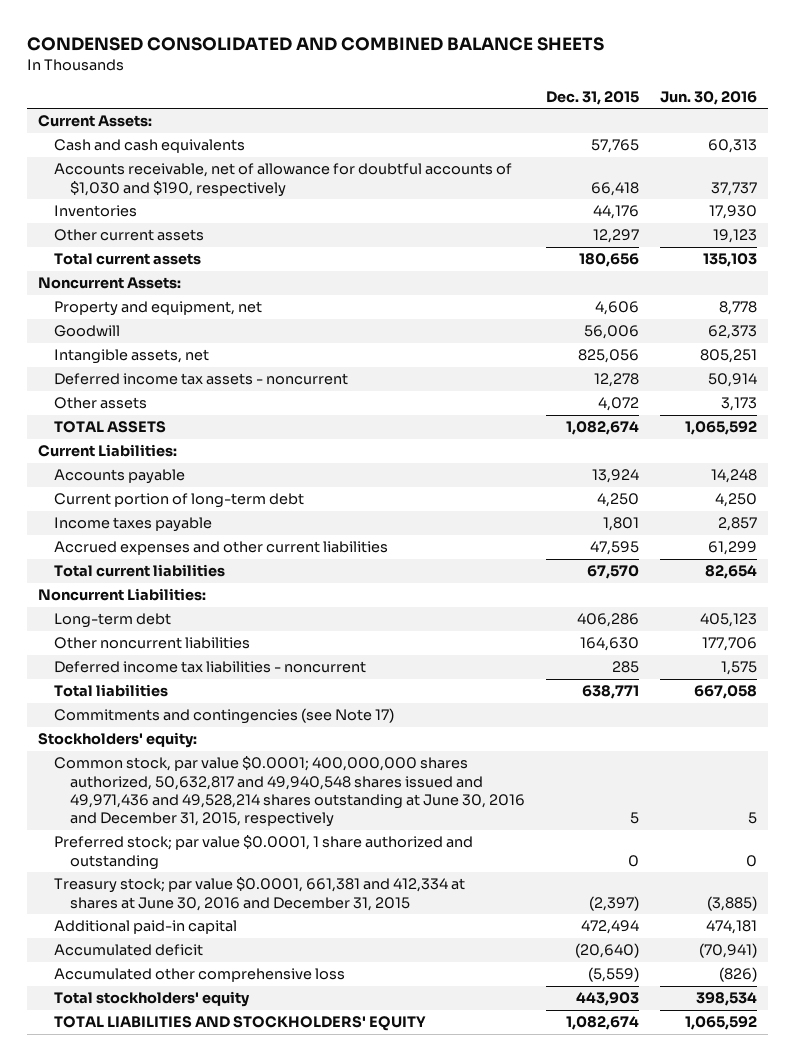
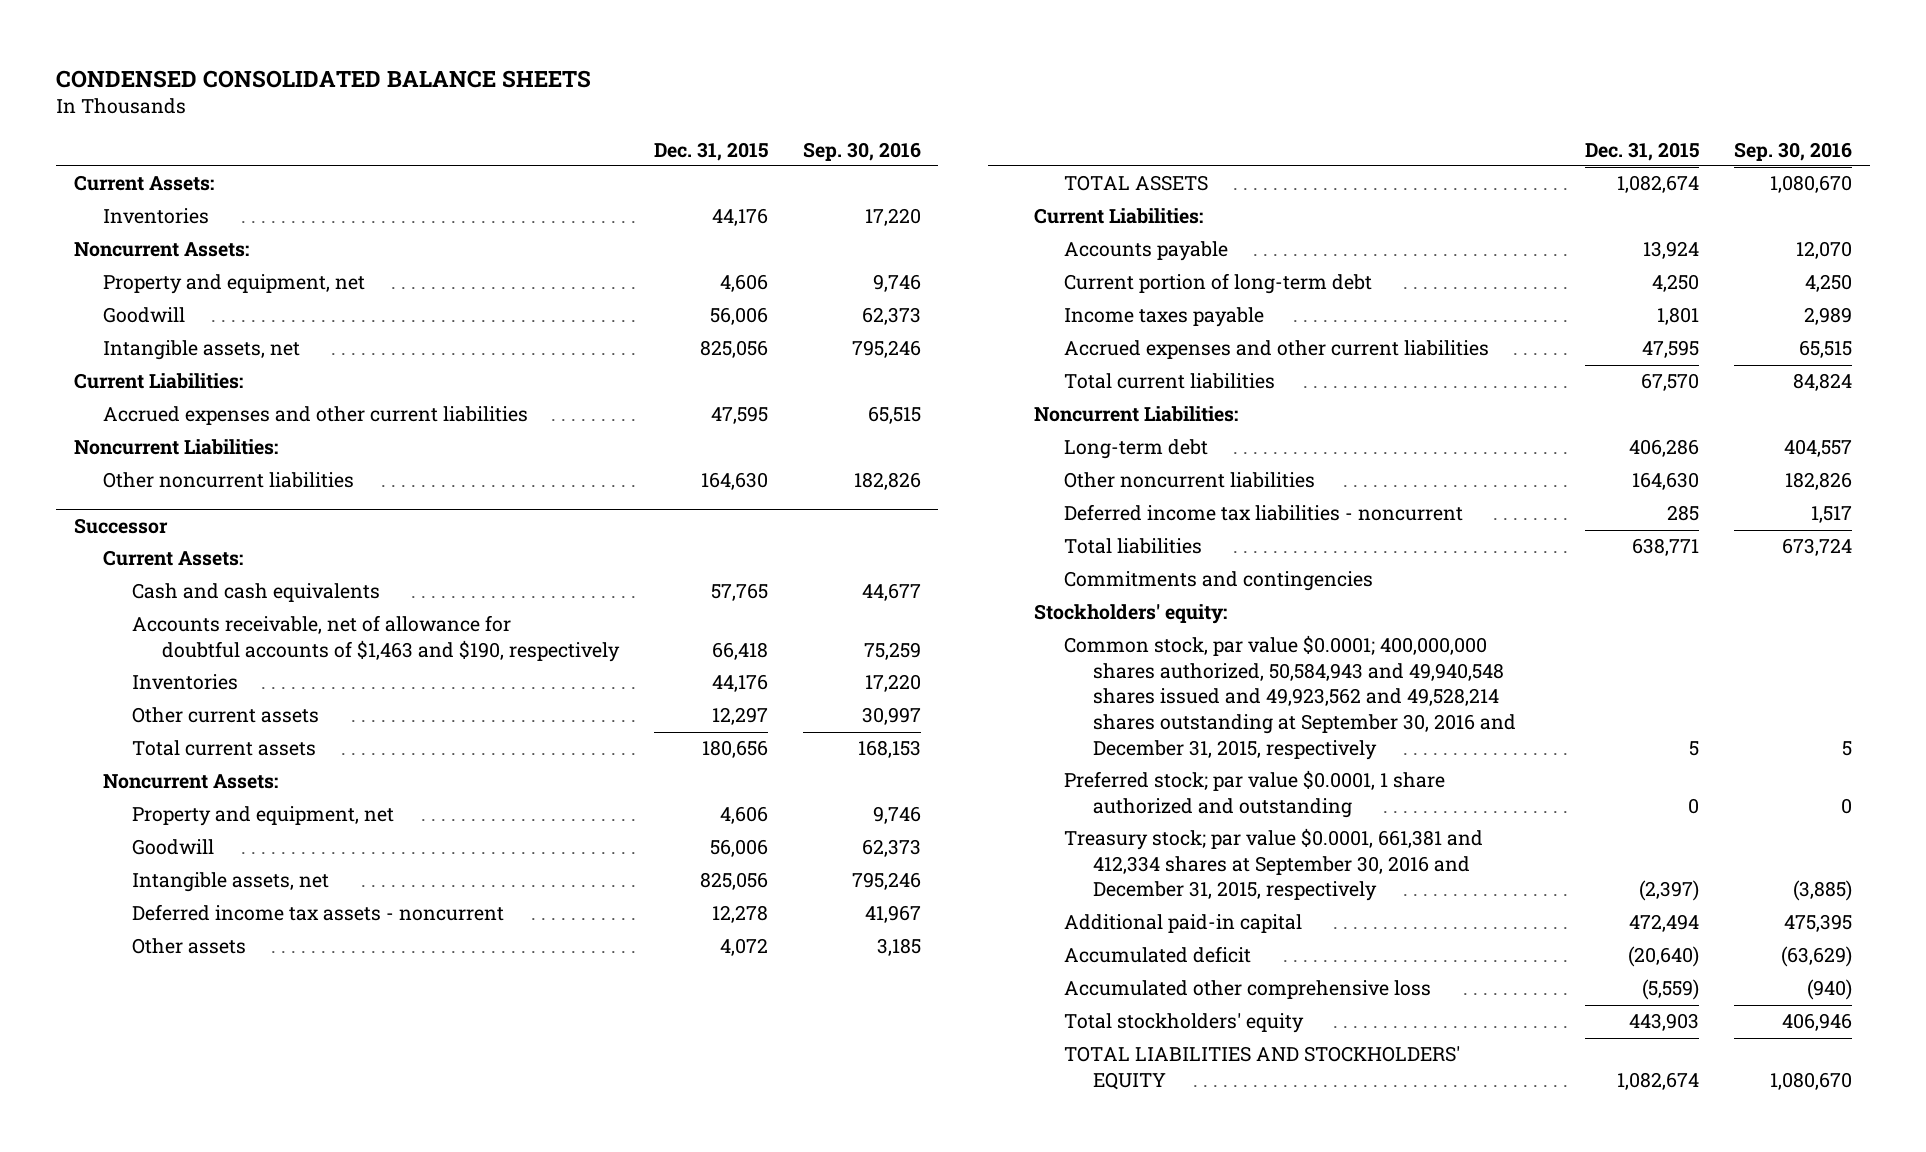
[27,37,605,52] CONDENSED CONSOLIDATED AND COMBINED BALANCE SHEETS -> [56,69,592,88] CONDENSED CONSOLIDATED BALANCE SHEETS
[660,90,758,105] Jun. 30, 2016 -> none
none -> [802,141,921,161] Sep. 30, 2016
none -> [103,208,210,225] Inventories
none -> [73,242,249,258] Noncurrent Assets:
none -> [103,274,366,295] Property and equipment, net
none -> [103,307,186,324] Goodwill
none -> [103,340,301,361] Intangible assets, net
none -> [73,373,243,390] Current Liabilities:
none -> [103,406,529,426] Accrued expenses and other current liabilities
none -> [73,439,278,456] Noncurrent Liabilities:
none -> [103,472,355,489] Other noncurrent liabilities
none -> [73,518,168,535] Successor
none -> [103,550,244,567] Current Assets:
[53,163,512,197] Accounts receivable, net of allowance for doubtful accounts of $1,030 and $190, respectively -> [132,615,620,662] Accounts receivable, net of allowance for doubtful accounts of $1,463 and $190, respectively
[53,708,394,725] Commitments and contingencies (see Note 17) -> [1063,571,1373,592] Commitments and contingencies
[53,756,525,828] Common stock, par value $0.0001; 400,000,000 shares authorized, 50,632,817 and 49,940,548 shares issued and 49,971,436 and 49,528,214 shares outstanding at June 30, 2016 and December 31, 2015, respectively -> [1063,635,1516,760] Common stock, par value $0.0001; 400,000,000 shares authorized, 50,584,943 and 49,940,548 shares issued and 49,923,562 and 49,528,214 shares outstanding at September 30, 2016 and December 31, 2015, respectively
[53,877,465,911] Treasury stock; par value $0.0001, 661,381 and 412,334 at shares at June 30, 2016 and December 31, 2015 -> [1063,828,1483,902] Treasury stock; par value $0.0001, 661,381 and 412,334 shares at September 30, 2016 and December 31, 2015, respectively

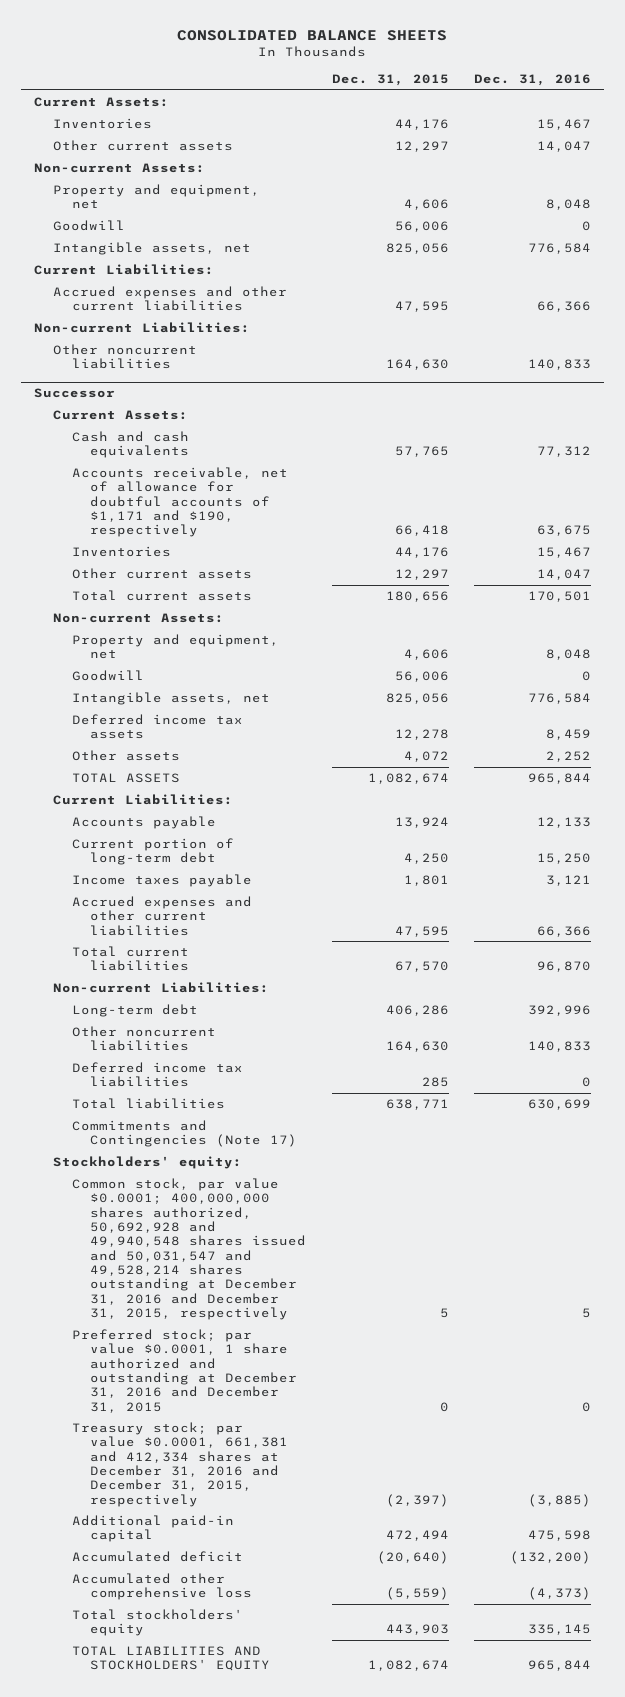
[56,69,592,88] CONDENSED CONSOLIDATED BALANCE SHEETS -> [177,29,448,41] CONSOLIDATED BALANCE SHEETS
[802,141,921,161] Sep. 30, 2016 -> none
none -> [474,74,592,87] Dec. 31, 2016
none -> [52,140,233,152] Other current assets
[73,242,249,258] Noncurrent Assets: -> [33,163,205,174] Non-current Assets:
[73,439,278,456] Noncurrent Liabilities: -> [33,322,250,334] Non-current Liabilities:
[132,615,620,662] Accounts receivable, net of allowance for doubtful accounts of $1,463 and $190, respectively -> [71,467,288,538] Accounts receivable, net of allowance for doubtful accounts of $1,171 and $190, respectively
[103,774,279,790] Noncurrent Assets: -> [52,613,224,624] Non-current Assets:
[132,904,505,922] Deferred income tax assets - noncurrent -> [71,714,243,740] Deferred income tax assets
[1034,406,1239,423] Noncurrent Liabilities: -> [52,982,269,994] Non-current Liabilities:
[1063,504,1463,522] Deferred income tax liabilities - noncurrent -> [71,1062,243,1088] Deferred income tax liabilities
[1063,571,1373,592] Commitments and contingencies -> [71,1120,298,1148] Commitments and Contingencies (Note 17)
[1063,635,1516,760] Common stock, par value $0.0001; 400,000,000 shares authorized, 50,584,943 and 49,940,548 shares issued and 49,923,562 and 49,528,214 shares outstanding at September 30, 2016 and December 31, 2015, respectively -> [71,1178,307,1320] Common stock, par value $0.0001; 400,000,000 shares authorized, 50,692,928 and 49,940,548 shares issued and 50,031,547 and 49,528,214 shares outstanding at December 31, 2016 and December 31, 2015, respectively
[1063,770,1445,818] Preferred stock; par value $0.0001, 1 share authorized and outstanding -> [71,1329,298,1413] Preferred stock; par value $0.0001, 1 share authorized and outstanding at December 31, 2016 and December 31, 2015
[1063,828,1483,902] Treasury stock; par value $0.0001, 661,381 and 412,334 shares at September 30, 2016 and December 31, 2015, respectively -> [71,1422,289,1507] Treasury stock; par value $0.0001, 661,381 and 412,334 shares at December 31, 2016 and December 31, 2015, respectively

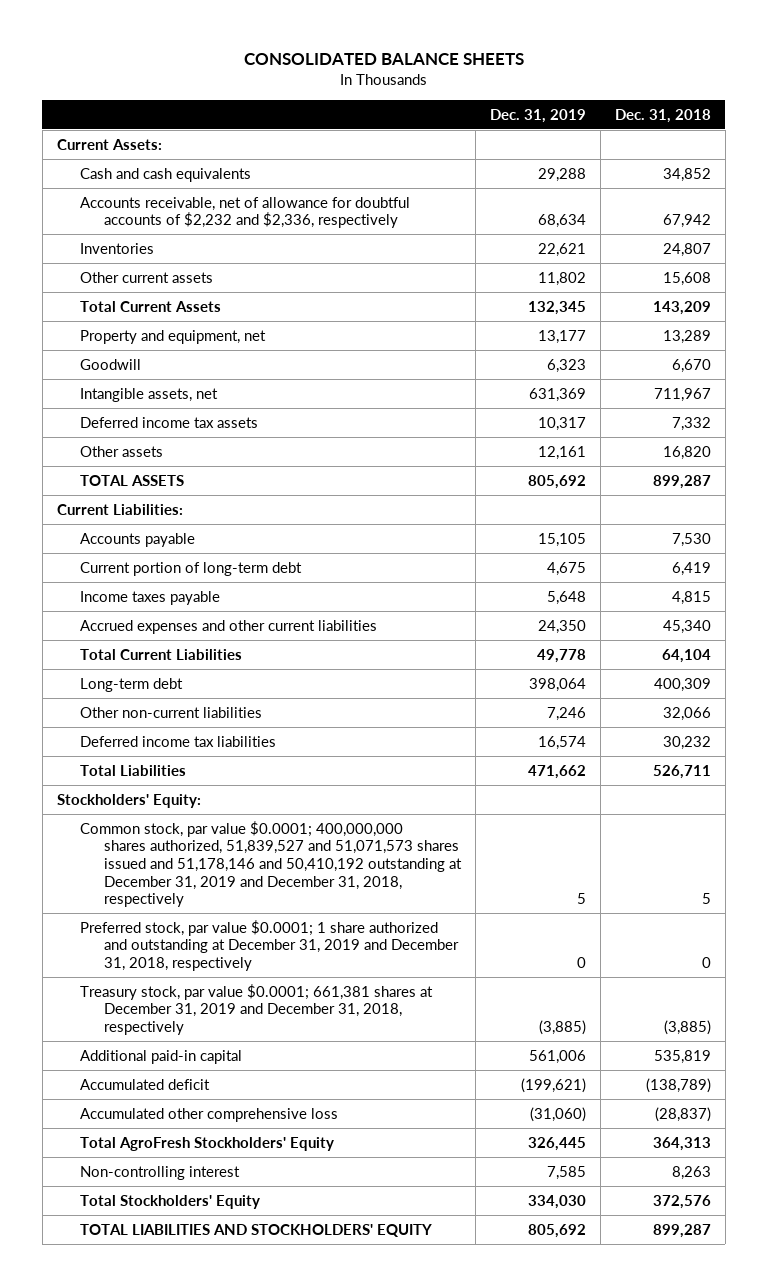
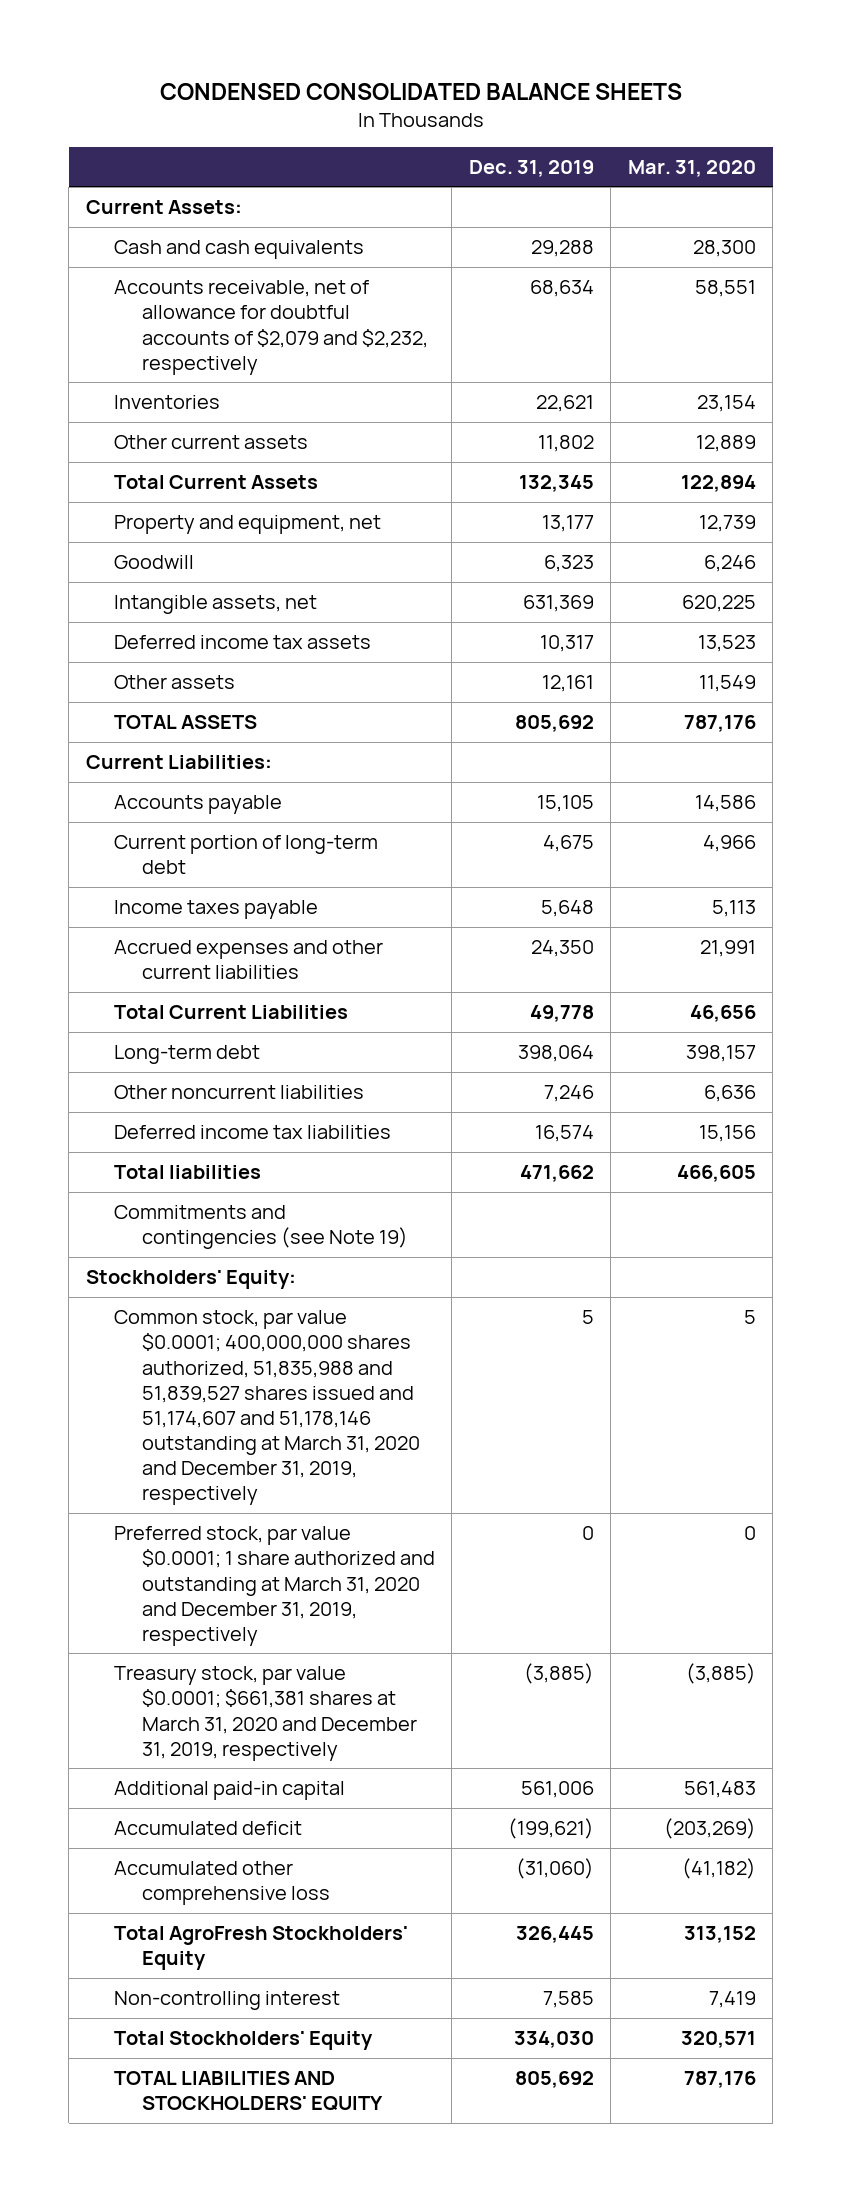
[243,53,524,66] CONSOLIDATED BALANCE SHEETS -> [159,82,682,100] CONDENSED CONSOLIDATED BALANCE SHEETS
[614,108,711,123] Dec. 31, 2018 -> none
none -> [627,159,756,177] Mar. 31, 2020
[80,196,411,229] Accounts receivable, net of allowance for doubtful accounts of $2,232 and $2,336, respectively -> [113,280,428,375] Accounts receivable, net of allowance for doubtful accounts of $2,079 and $2,232, respectively
[80,706,263,718] Other non-current liabilities -> [113,1085,364,1100] Other noncurrent liabilities
[80,764,187,776] Total Liabilities -> [113,1165,261,1180] Total liabilities
none -> [113,1205,408,1250] Commitments and contingencies (see Note 19)
[80,820,462,908] Common stock, par value $0.0001; 400,000,000 shares authorized, 51,839,527 and 51,071,573 shares issued and 51,178,146 and 50,410,192 outstanding at December 31, 2019 and December 31, 2018, respectively -> [113,1310,420,1506] Common stock, par value $0.0001; 400,000,000 shares authorized, 51,835,988 and 51,839,527 shares issued and 51,174,607 and 51,178,146 outstanding at March 31, 2020 and December 31, 2019, respectively
[80,919,459,971] Preferred stock, par value $0.0001; 1 share authorized and outstanding at December 31, 2019 and December 31, 2018, respectively -> [113,1526,435,1646] Preferred stock, par value $0.0001; 1 share authorized and outstanding at March 31, 2020 and December 31, 2019, respectively
[80,983,434,1035] Treasury stock, par value $0.0001; 661,381 shares at December 31, 2019 and December 31, 2018, respectively -> [113,1666,417,1761] Treasury stock, par value $0.0001; $661,381 shares at March 31, 2020 and December 31, 2019, respectively

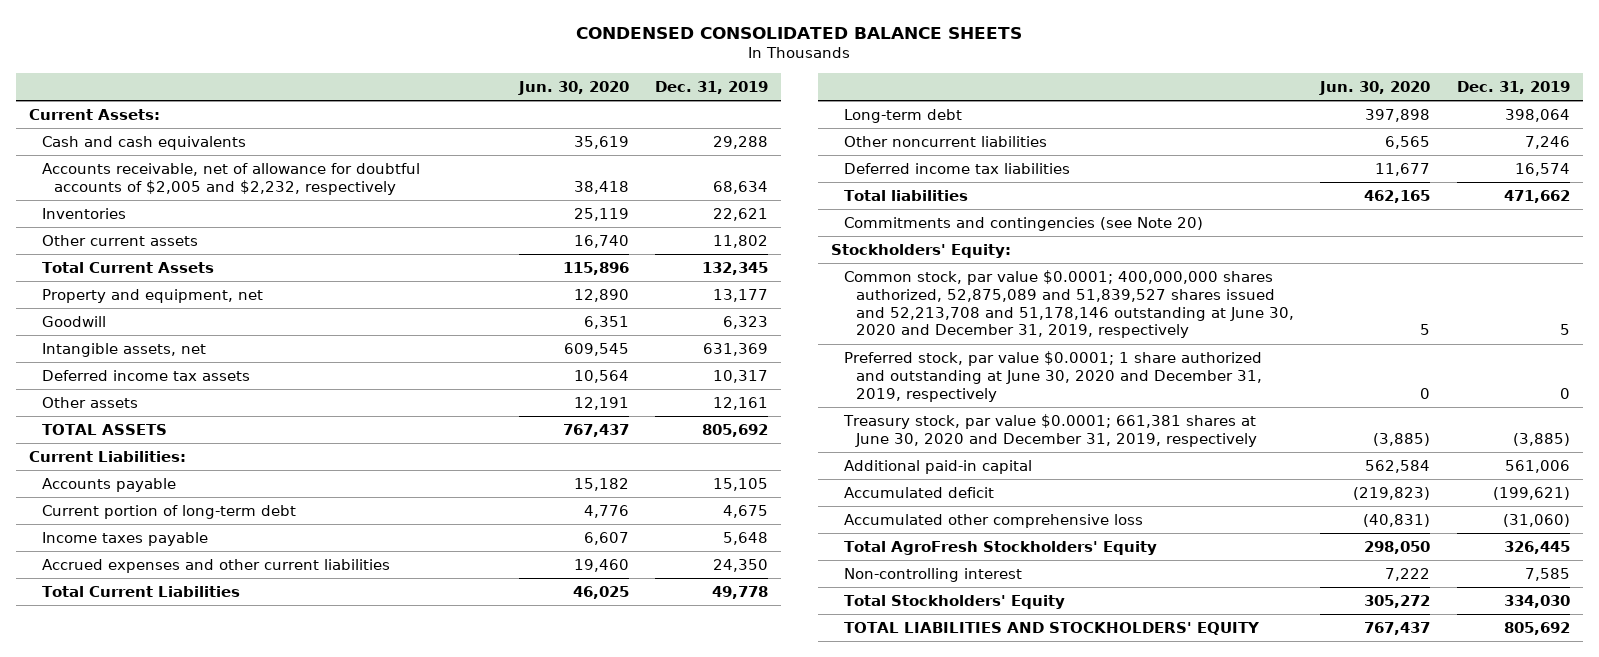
[627,159,756,177] Mar. 31, 2020 -> none
none -> [517,80,629,95] Jun. 30, 2020
[113,280,428,375] Accounts receivable, net of allowance for doubtful accounts of $2,079 and $2,232, respectively -> [41,163,420,195] Accounts receivable, net of allowance for doubtful accounts of $2,005 and $2,232, respectively
[113,1205,408,1250] Commitments and contingencies (see Note 19) -> [843,217,1203,232] Commitments and contingencies (see Note 20)
[113,1310,420,1506] Common stock, par value $0.0001; 400,000,000 shares authorized, 51,835,988 and 51,839,527 shares issued and 51,174,607 and 51,178,146 outstanding at March 31, 2020 and December 31, 2019, respectively -> [843,270,1295,339] Common stock, par value $0.0001; 400,000,000 shares authorized, 52,875,089 and 51,839,527 shares issued and 52,213,708 and 51,178,146 outstanding at June 30, 2020 and December 31, 2019, respectively
[113,1526,435,1646] Preferred stock, par value $0.0001; 1 share authorized and outstanding at March 31, 2020 and December 31, 2019, respectively -> [843,351,1263,402] Preferred stock, par value $0.0001; 1 share authorized and outstanding at June 30, 2020 and December 31, 2019, respectively
[113,1666,417,1761] Treasury stock, par value $0.0001; $661,381 shares at March 31, 2020 and December 31, 2019, respectively -> [842,414,1258,447] Treasury stock, par value $0.0001; 661,381 shares at June 30, 2020 and December 31, 2019, respectively

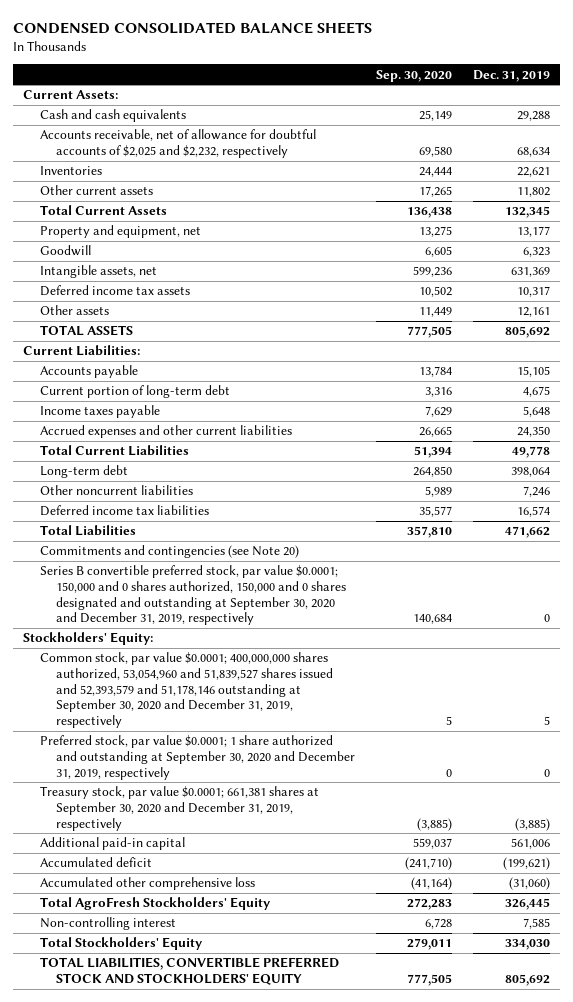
[517,80,629,95] Jun. 30, 2020 -> none
none -> [375,69,452,82] Sep. 30, 2020
[41,163,420,195] Accounts receivable, net of allowance for doubtful accounts of $2,005 and $2,232, respectively -> [39,129,316,158] Accounts receivable, net of allowance for doubtful accounts of $2,025 and $2,232, respectively
[843,190,968,202] Total liabilities -> [39,525,136,537] Total Liabilities
none -> [39,565,347,626] Series B convertible preferred stock, par value $0.0001; 150,000 and 0 shares authorized, 150,000 and 0 shares designated and outstanding at September 30, 2020 and December 31, 2019, respectively
[843,270,1295,339] Common stock, par value $0.0001; 400,000,000 shares authorized, 52,875,089 and 51,839,527 shares issued and 52,213,708 and 51,178,146 outstanding at June 30, 2020 and December 31, 2019, respectively -> [39,652,334,729] Common stock, par value $0.0001; 400,000,000 shares authorized, 53,054,960 and 51,839,527 shares issued and 52,393,579 and 51,178,146 outstanding at September 30, 2020 and December 31, 2019, respectively
[843,351,1263,402] Preferred stock, par value $0.0001; 1 share authorized and outstanding at June 30, 2020 and December 31, 2019, respectively -> [39,735,356,780] Preferred stock, par value $0.0001; 1 share authorized and outstanding at September 30, 2020 and December 31, 2019, respectively
[842,414,1258,447] Treasury stock, par value $0.0001; 661,381 shares at June 30, 2020 and December 31, 2019, respectively -> [39,786,319,831] Treasury stock, par value $0.0001; 661,381 shares at September 30, 2020 and December 31, 2019, respectively
[843,622,1260,636] TOTAL LIABILITIES AND STOCKHOLDERS' EQUITY -> [39,957,339,985] TOTAL LIABILITIES, CONVERTIBLE PREFERRED STOCK AND STOCKHOLDERS' EQUITY

